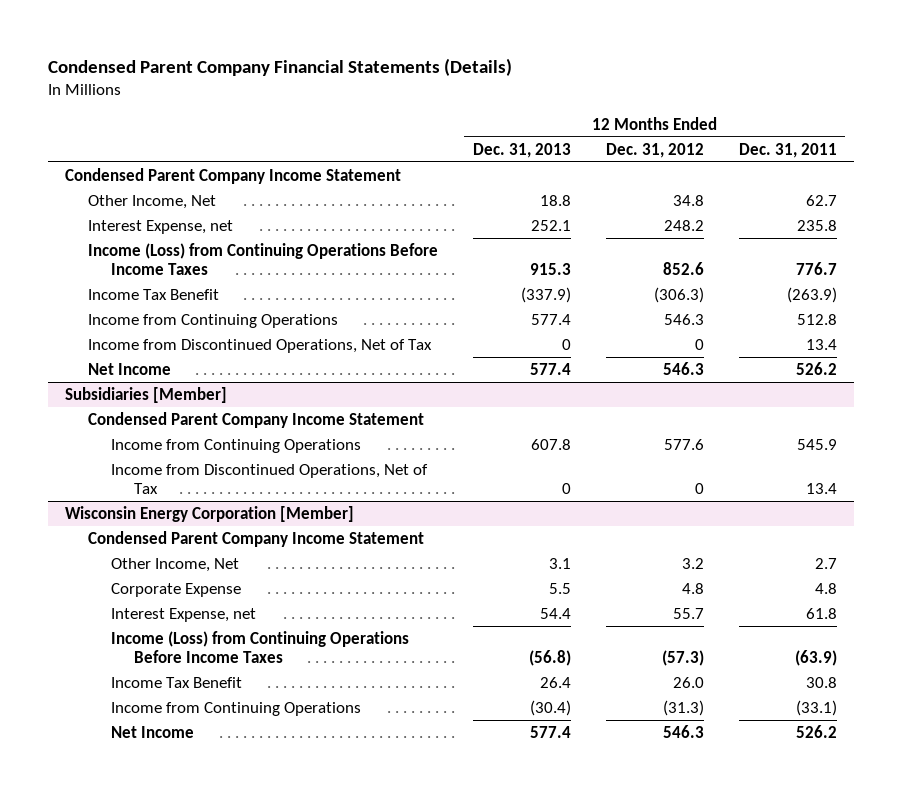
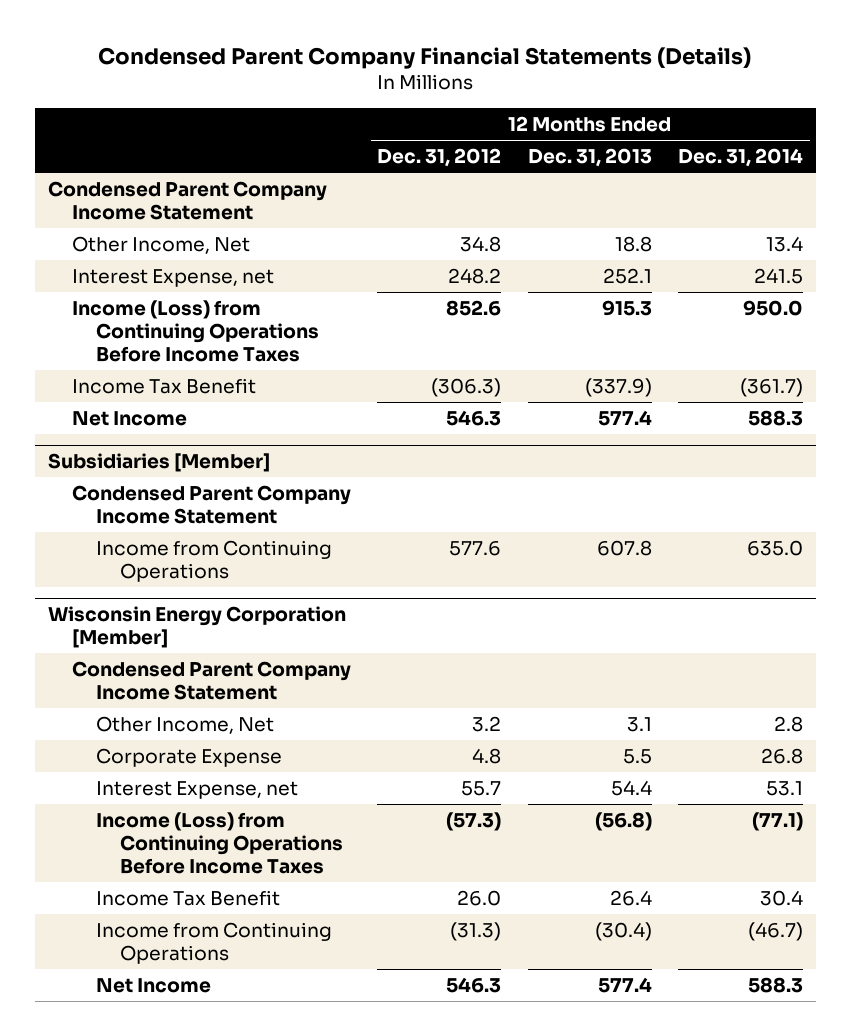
[738,142,837,158] Dec. 31, 2011 -> none
none -> [678,147,804,167] Dec. 31, 2014
[87,313,338,328] Income from Continuing Operations -> none
[87,338,432,353] Income from Discontinued Operations, Net of Tax -> none
[110,463,428,495] Income from Discontinued Operations, Net of Tax -> none

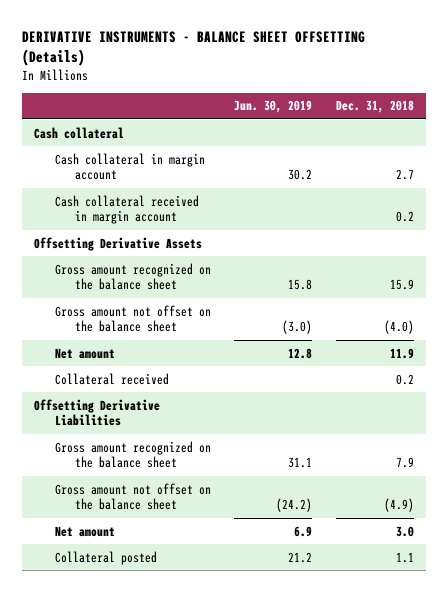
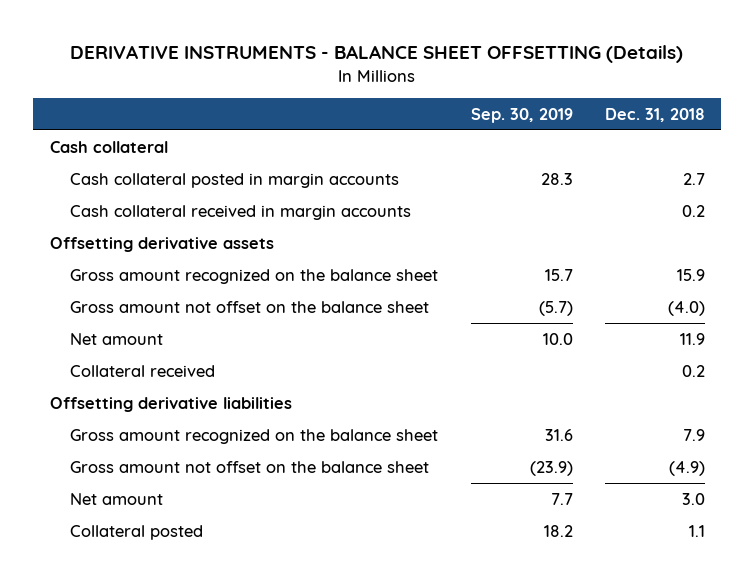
[234,100,313,114] Jun. 30, 2019 -> none
none -> [470,107,573,123] Sep. 30, 2019
[54,152,205,181] Cash collateral in margin account -> [70,172,400,188] Cash collateral posted in margin accounts
[54,194,199,225] Cash collateral received in margin account -> [70,204,412,220] Cash collateral received in margin accounts
[34,236,203,251] Offsetting Derivative Assets -> [49,236,274,252] Offsetting derivative assets
[34,398,161,427] Offsetting Derivative Liabilities -> [49,396,292,412] Offsetting derivative liabilities

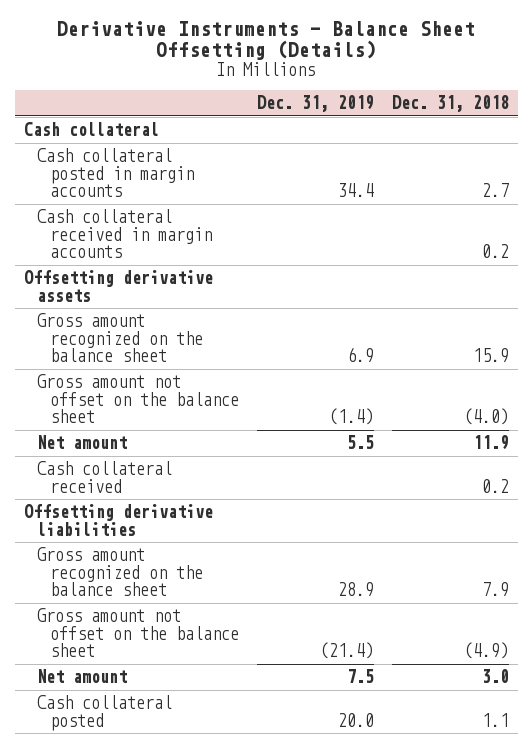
[70,45,684,64] DERIVATIVE INSTRUMENTS - BALANCE SHEET OFFSETTING (Details) -> [57,21,476,61] Derivative Instruments - Balance Sheet Offsetting (Details)
[470,107,573,123] Sep. 30, 2019 -> none
none -> [256,95,374,113] Dec. 31, 2019
[70,364,216,377] Collateral received -> [36,461,172,493] Cash collateral received
[70,524,204,540] Collateral posted -> [36,695,172,731] Cash collateral posted

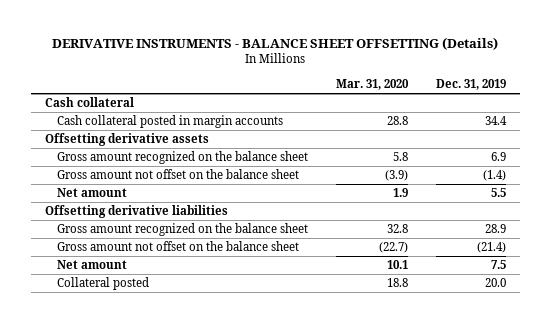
[57,21,476,61] Derivative Instruments - Balance Sheet Offsetting (Details) -> [52,37,499,51] DERIVATIVE INSTRUMENTS - BALANCE SHEET OFFSETTING (Details)
[391,95,509,113] Dec. 31, 2018 -> none
none -> [335,78,409,90] Mar. 31, 2020
[36,209,213,259] Cash collateral received in margin accounts -> none
[36,461,172,493] Cash collateral received -> none
[36,695,172,731] Cash collateral posted -> [57,277,150,291] Collateral posted

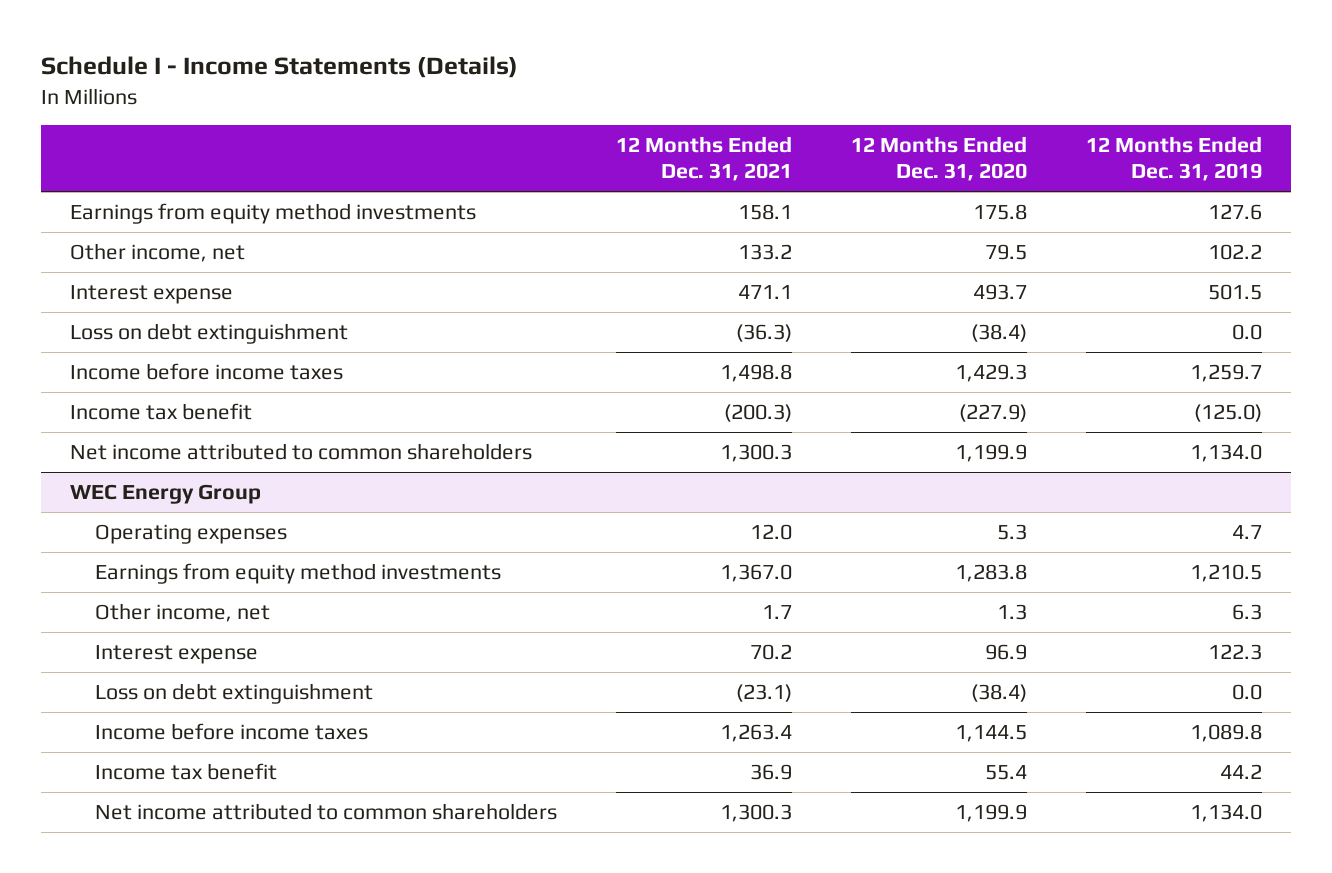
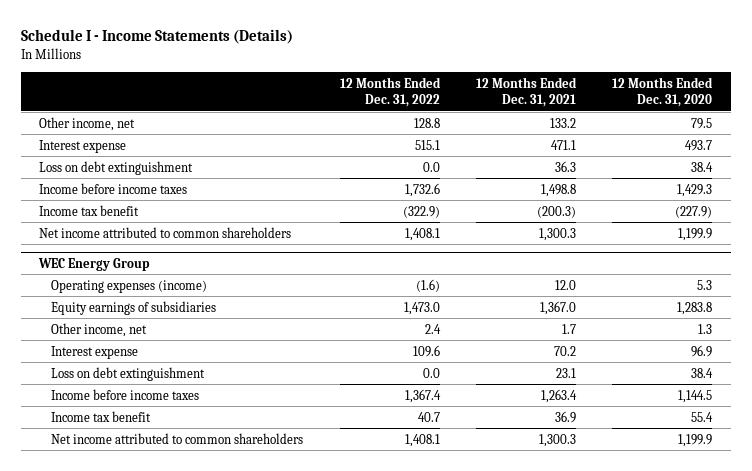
[1085,136,1262,182] 12 Months Ended Dec. 31, 2019 -> none
none -> [339,76,441,108] 12 Months Ended Dec. 31, 2022
[70,202,477,224] Earnings from equity method investments -> none
[735,323,792,342] (36.3) -> [555,160,577,172] 36.3
[970,323,1027,342] (38.4) -> [691,161,714,172] 38.4
[94,523,287,544] Operating expenses -> [51,279,208,293] Operating expenses (income)
[94,562,501,584] Earnings from equity method investments -> [51,300,217,315] Equity earnings of subsidiaries
[735,683,792,702] (23.1) -> [556,367,577,378] 23.1
[970,683,1027,702] (38.4) -> [691,367,714,378] 38.4

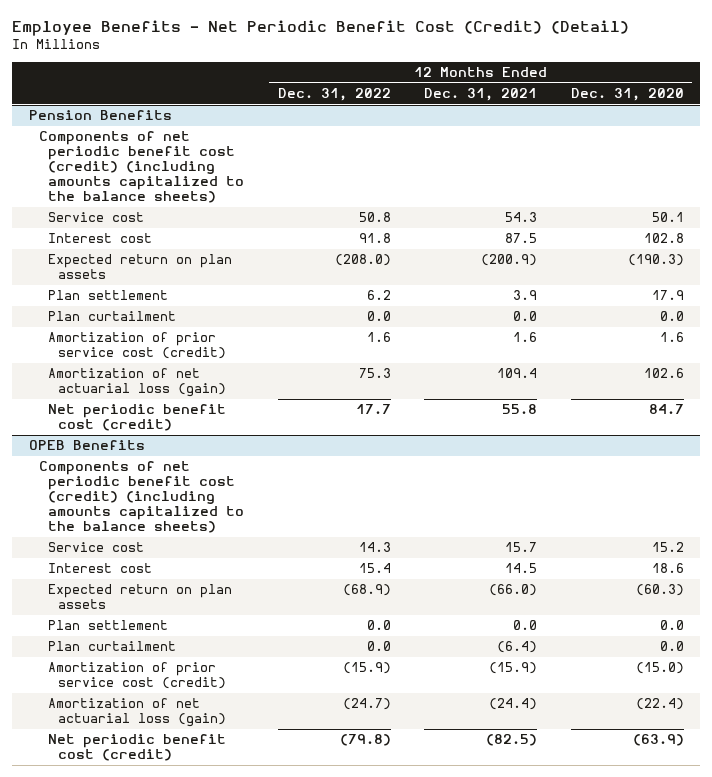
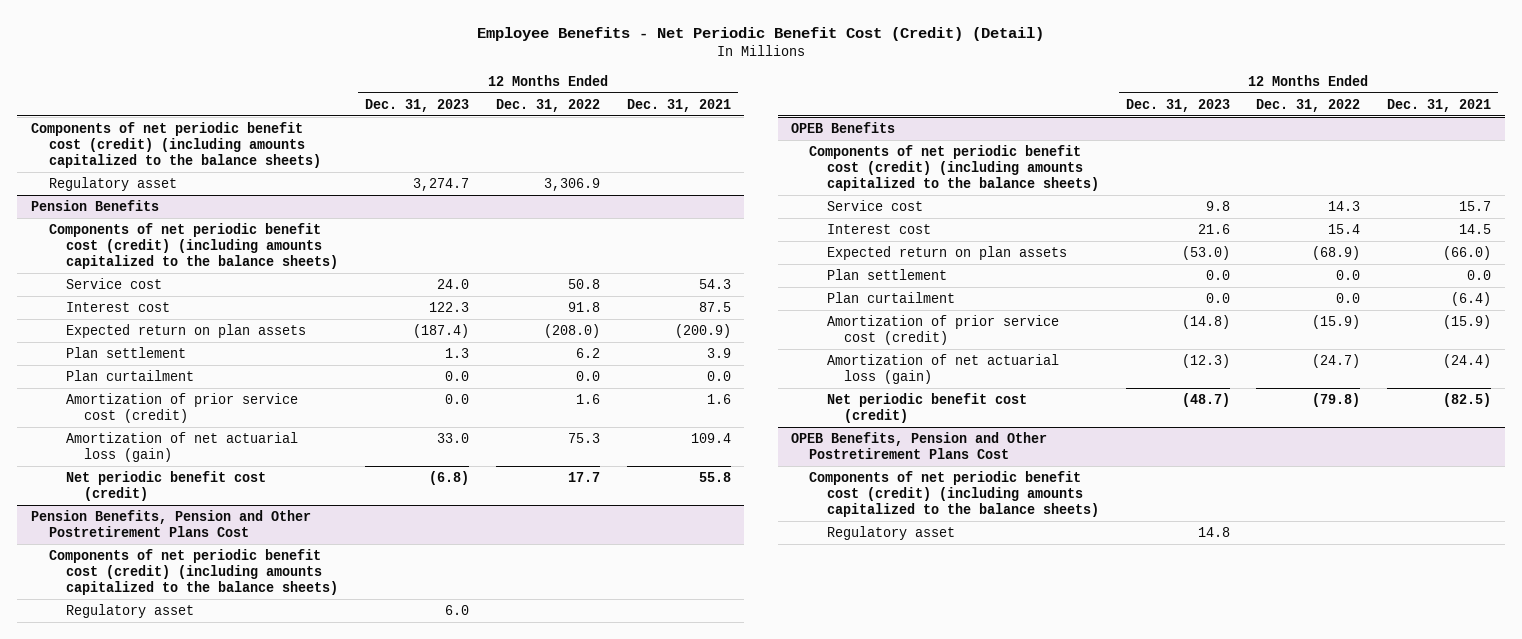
[570,88,684,102] Dec. 31, 2020 -> none
none -> [365,98,470,112] Dec. 31, 2023
none -> [30,121,321,168] Components of net periodic benefit cost (credit) (including amounts capitalized to the balance sheets)
none -> [48,176,177,191] Regulatory asset
none -> [30,509,311,537] Pension Benefits, Pension and Other Postretirement Plans Cost
none -> [48,548,339,595] Components of net periodic benefit cost (credit) (including amounts capitalized to the balance sheets)
none -> [66,603,195,618] Regulatory asset
none -> [791,431,1048,459] OPEB Benefits, Pension and Other Postretirement Plans Cost
none -> [808,470,1099,517] Components of net periodic benefit cost (credit) (including amounts capitalized to the balance sheets)
none -> [826,525,955,540] Regulatory asset

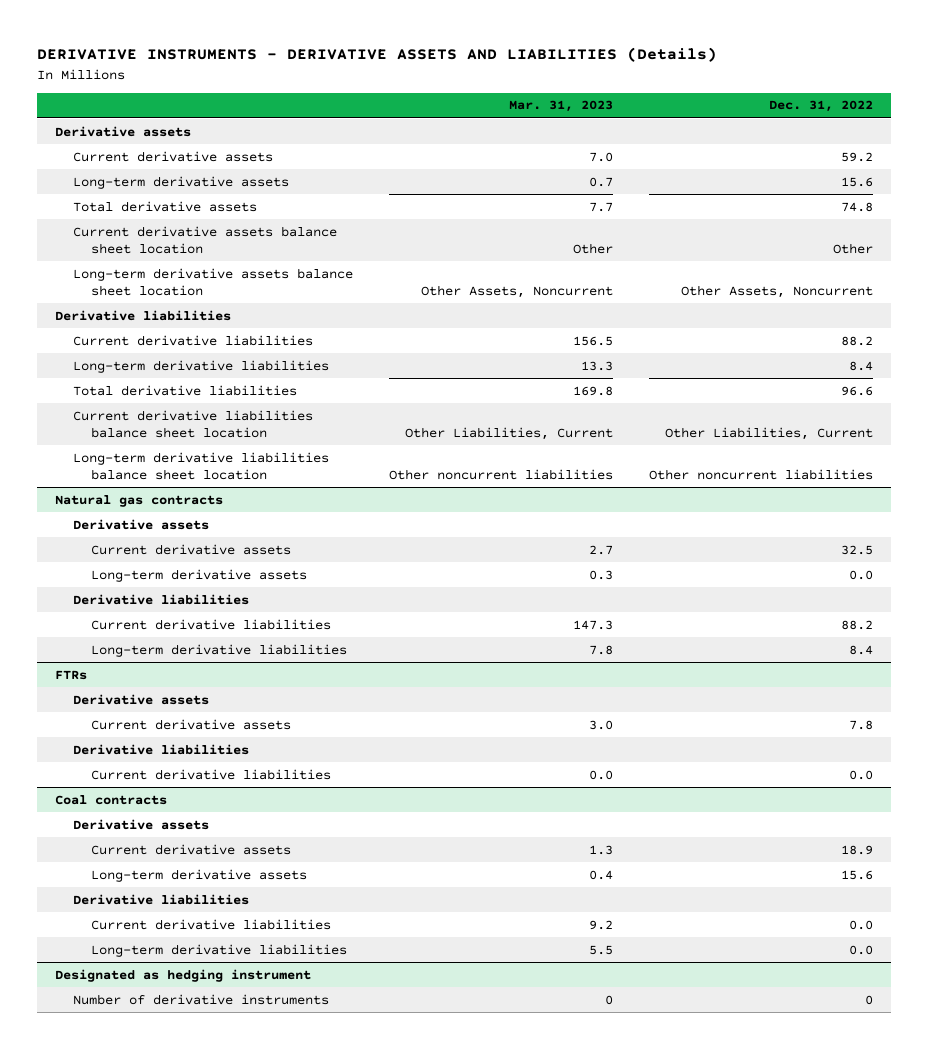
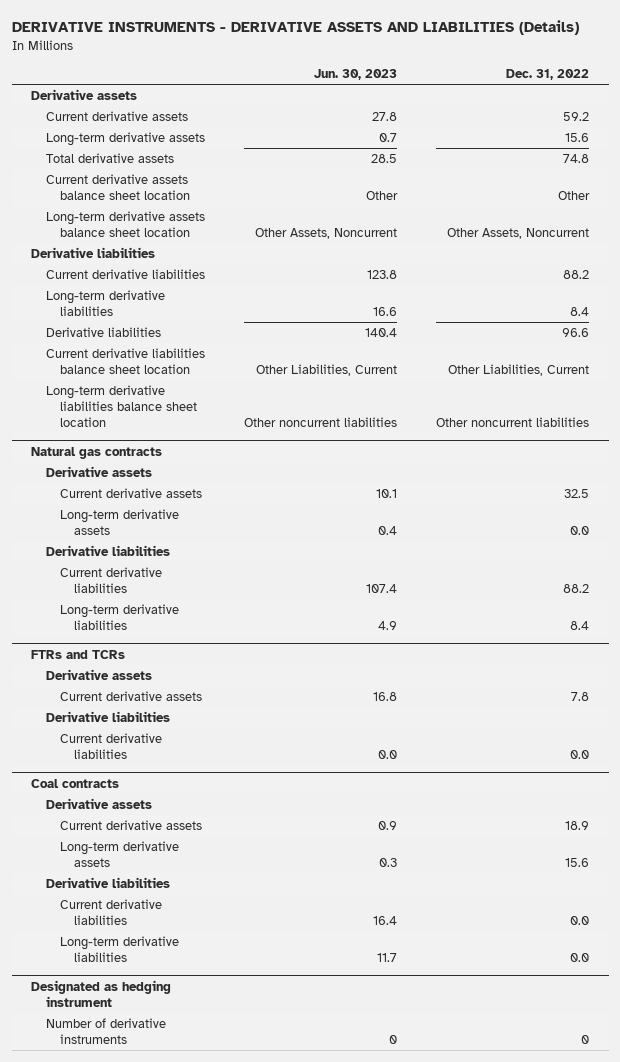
[509,100,614,113] Mar. 31, 2023 -> none
none -> [313,69,397,81] Jun. 30, 2023
[73,384,298,396] Total derivative liabilities -> [45,327,161,338] Derivative liabilities
[55,669,88,680] FTRs -> [31,650,126,660] FTRs and TCRs

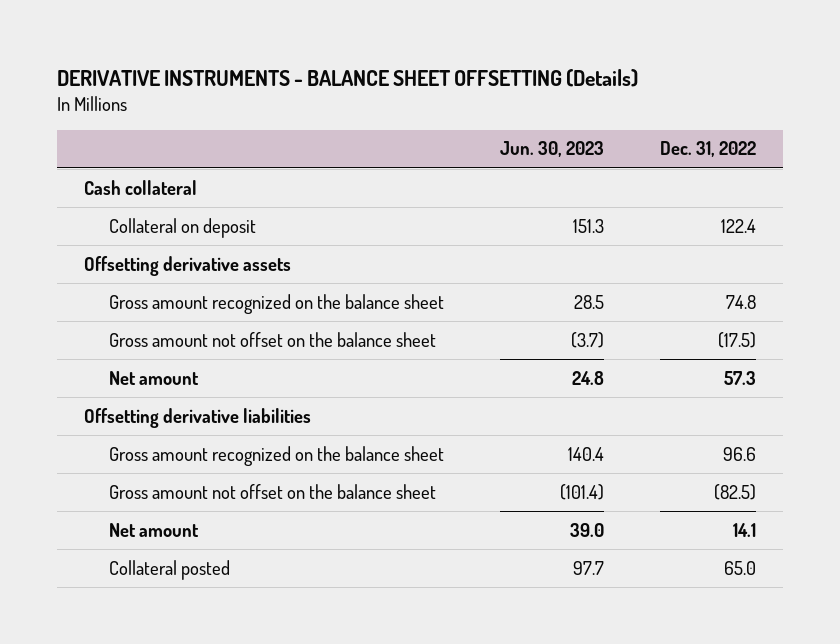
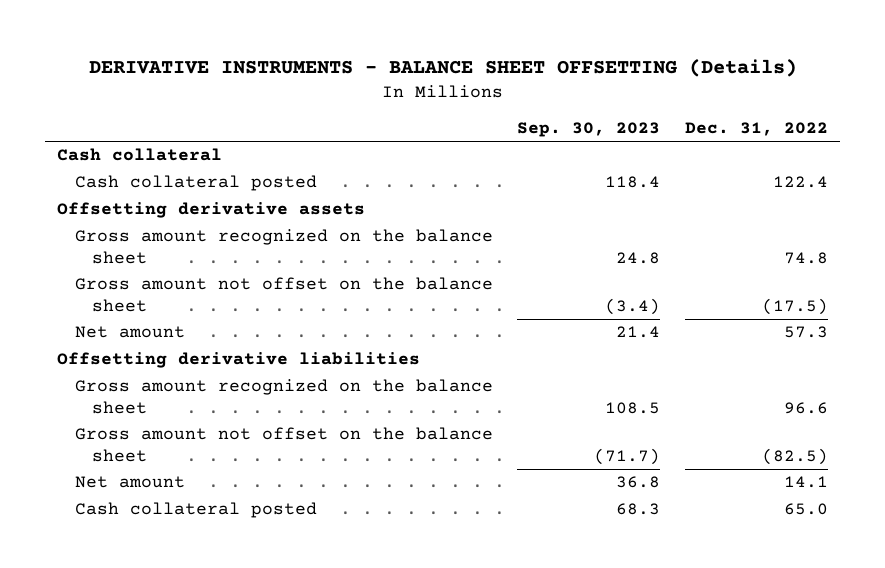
[499,141,604,158] Jun. 30, 2023 -> none
none -> [517,122,661,138] Sep. 30, 2023
[109,217,257,238] Collateral on deposit -> [74,175,317,192] Cash collateral posted
[109,559,231,580] Collateral posted -> [74,502,317,519] Cash collateral posted

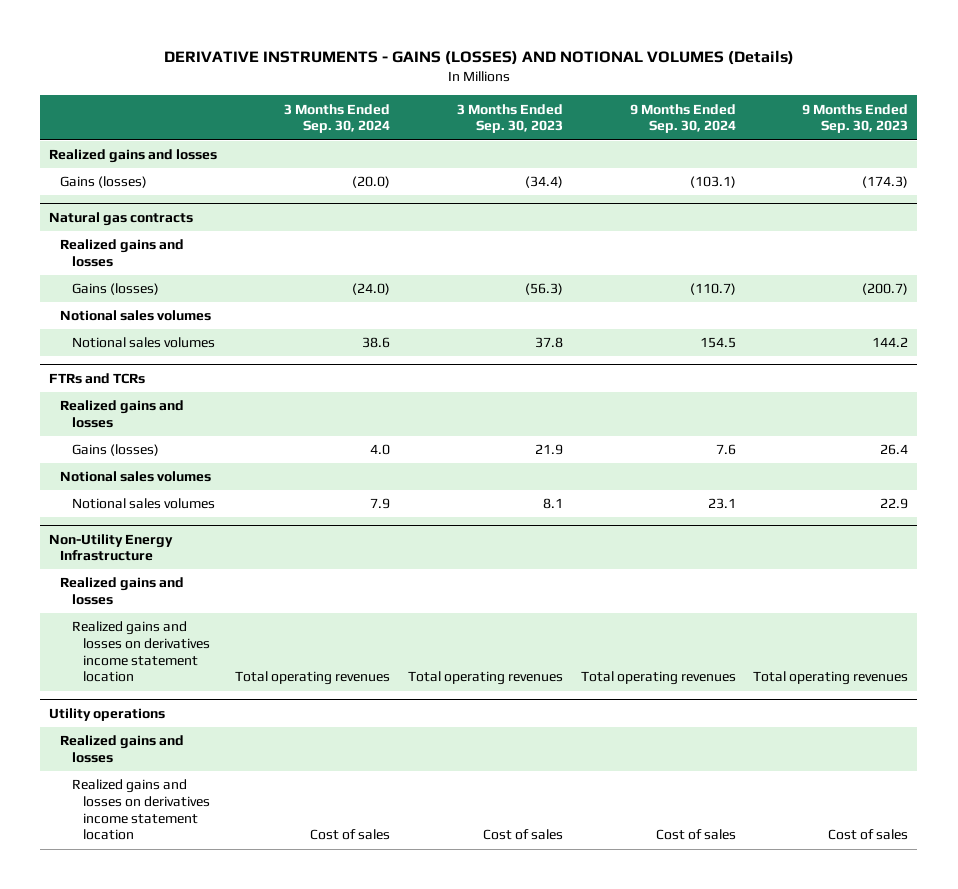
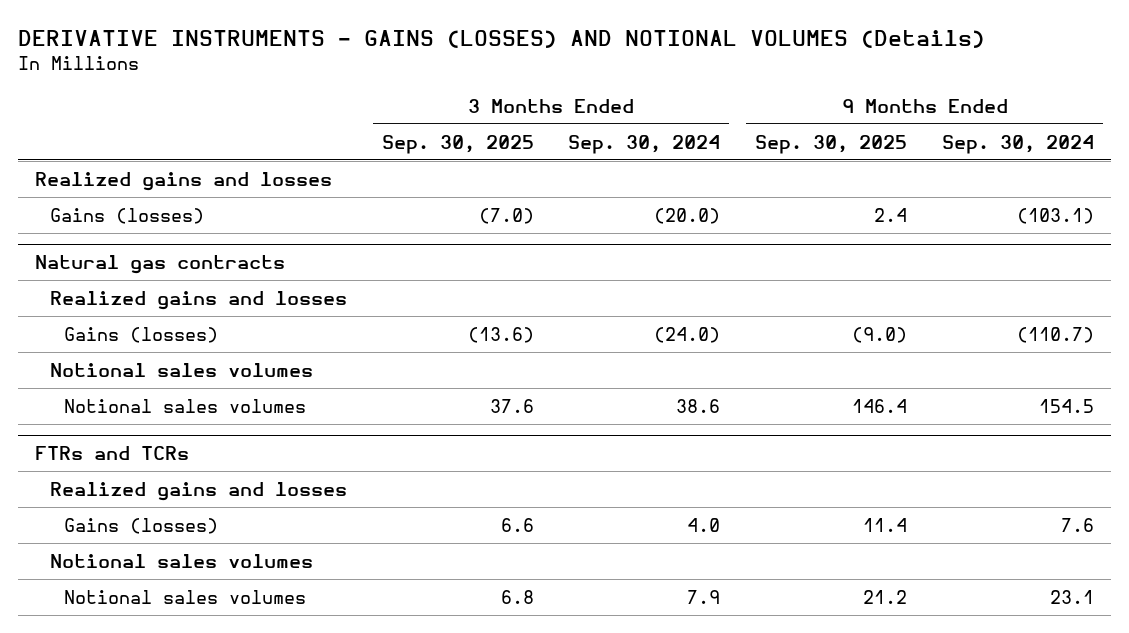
[456,103,563,134] 3 Months Ended Sep. 30, 2023 -> none
[802,103,909,134] 9 Months Ended Sep. 30, 2023 -> none
none -> [381,134,534,154] Sep. 30, 2025
none -> [755,134,908,154] Sep. 30, 2025
[49,533,174,562] Non-Utility Energy Infrastructure -> none
[60,577,185,606] Realized gains and losses -> none
[71,621,210,683] Realized gains and losses on derivatives income statement location -> none
[49,707,166,721] Utility operations -> none
[60,735,185,764] Realized gains and losses -> none
[71,779,210,841] Realized gains and losses on derivatives income statement location -> none

